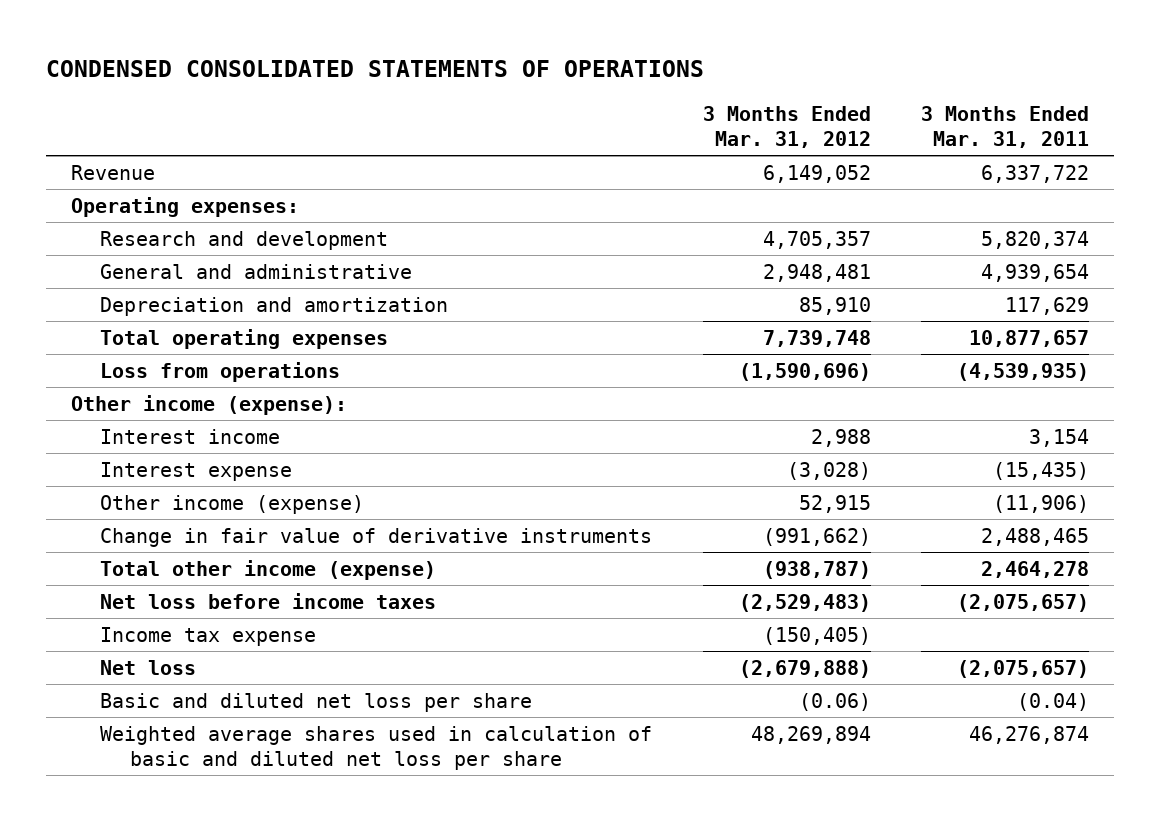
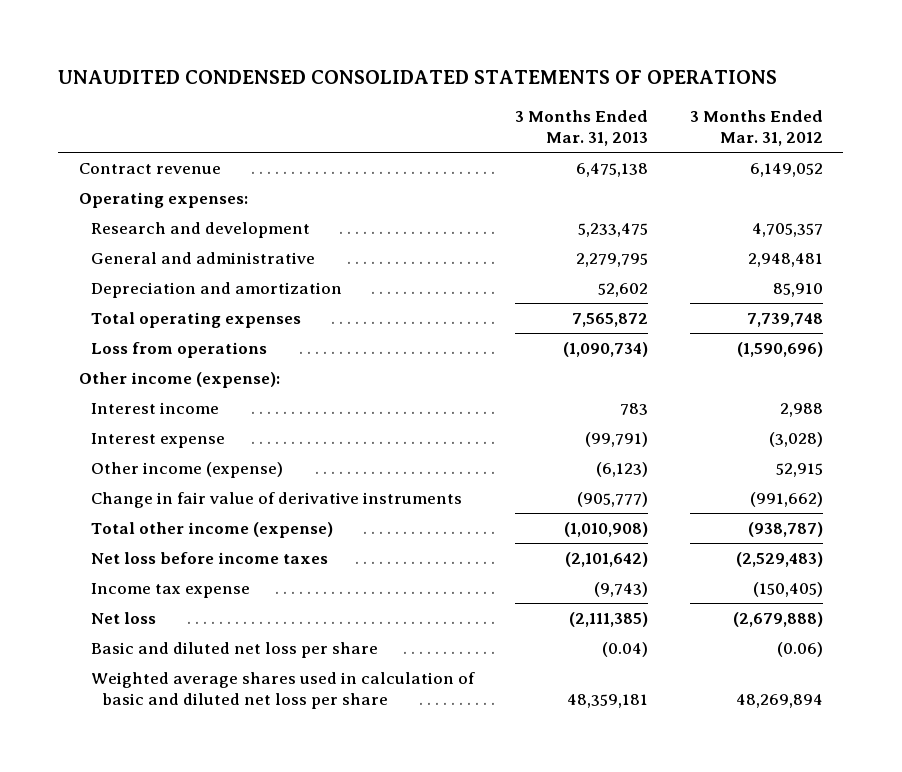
[46,59,705,77] CONDENSED CONSOLIDATED STATEMENTS OF OPERATIONS -> [58,70,778,85] UNAUDITED CONDENSED CONSOLIDATED STATEMENTS OF OPERATIONS
[920,105,1089,148] 3 Months Ended Mar. 31, 2011 -> none
none -> [515,110,649,147] 3 Months Ended Mar. 31, 2013
[71,164,156,180] Revenue -> [78,162,221,174] Contract revenue

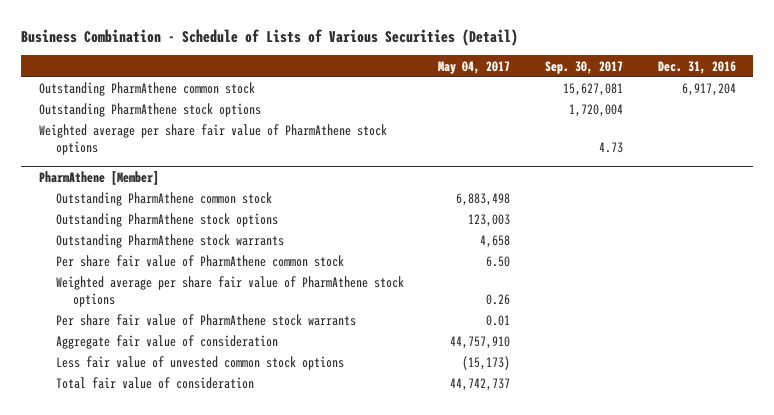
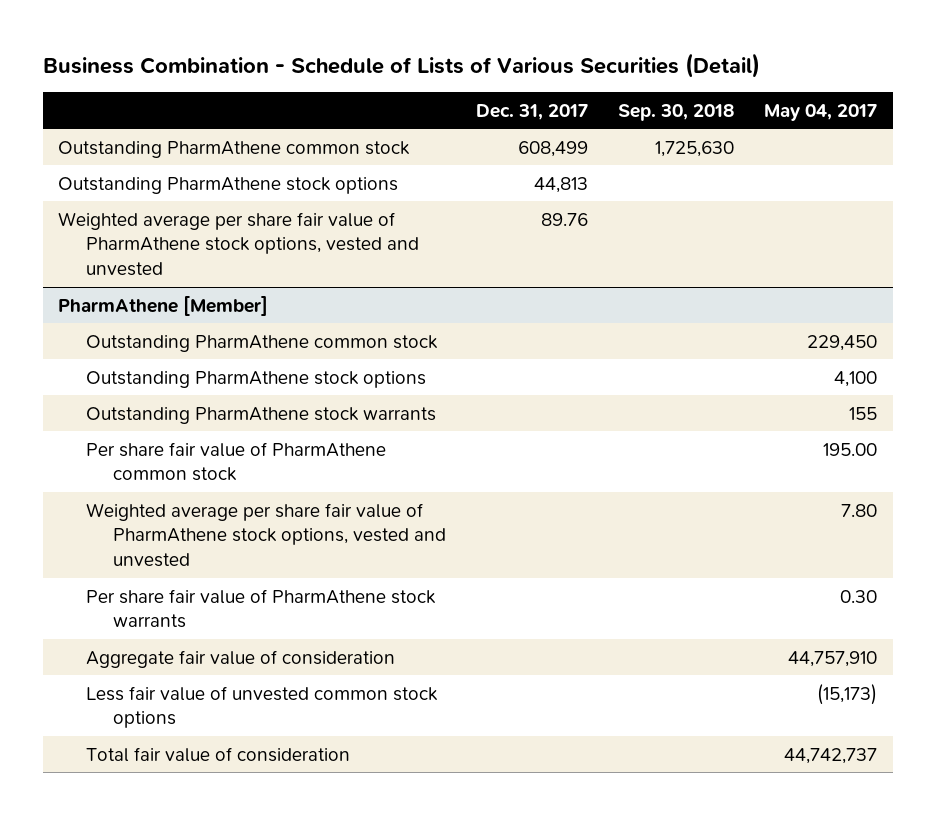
[545,60,624,74] Sep. 30, 2017 -> none
[657,60,736,74] Dec. 31, 2016 -> none
none -> [476,103,589,120] Dec. 31, 2017
none -> [618,103,735,121] Sep. 30, 2018
[38,124,387,156] Weighted average per share fair value of PharmAthene stock options -> [58,211,419,277] Weighted average per share fair value of PharmAthene stock options, vested and unvested
[456,193,511,207] 6,883,498 -> [807,334,878,351] 229,450
[468,214,511,228] 123,003 -> [834,370,878,387] 4,100
[480,235,511,249] 4,658 -> [849,406,878,420] 155
[486,256,511,268] 6.50 -> [823,442,878,456] 195.00
[55,276,404,308] Weighted average per share fair value of PharmAthene stock options -> [85,502,447,568] Weighted average per share fair value of PharmAthene stock options, vested and unvested
[486,294,511,306] 0.26 -> [841,503,878,517] 7.80
[486,315,511,327] 0.01 -> [840,589,878,603] 0.30

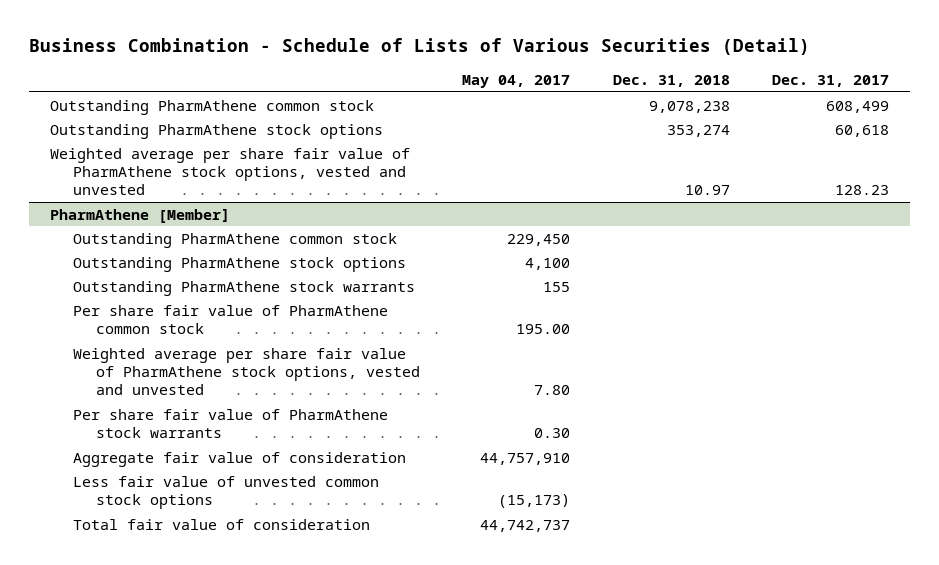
[618,103,735,121] Sep. 30, 2018 -> none
none -> [612,75,730,88] Dec. 31, 2018
[534,176,589,193] 44,813 -> [835,124,890,137] 60,618
[541,212,589,226] 89.76 -> [835,185,890,196] 128.23

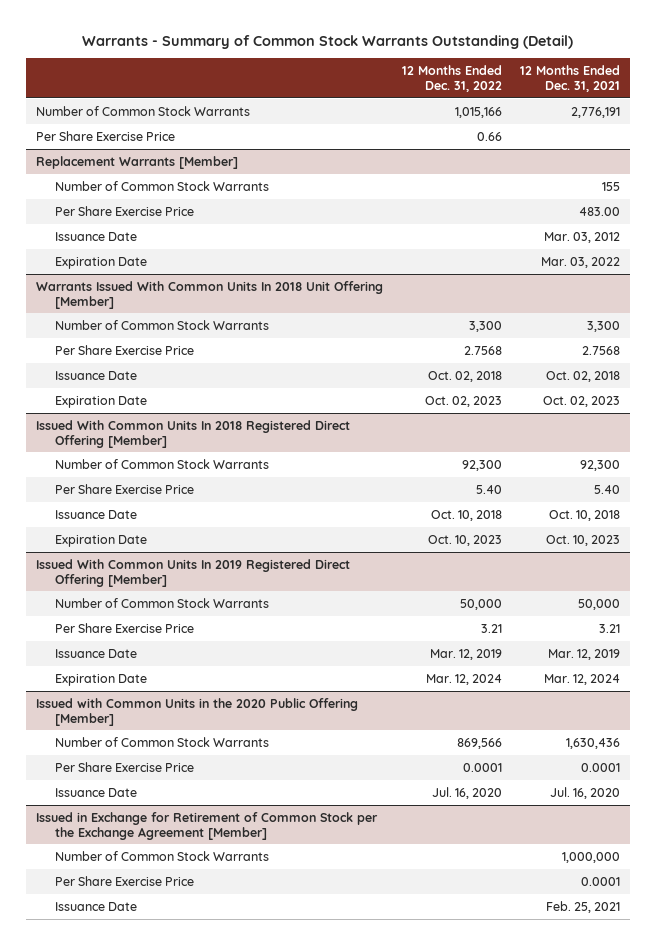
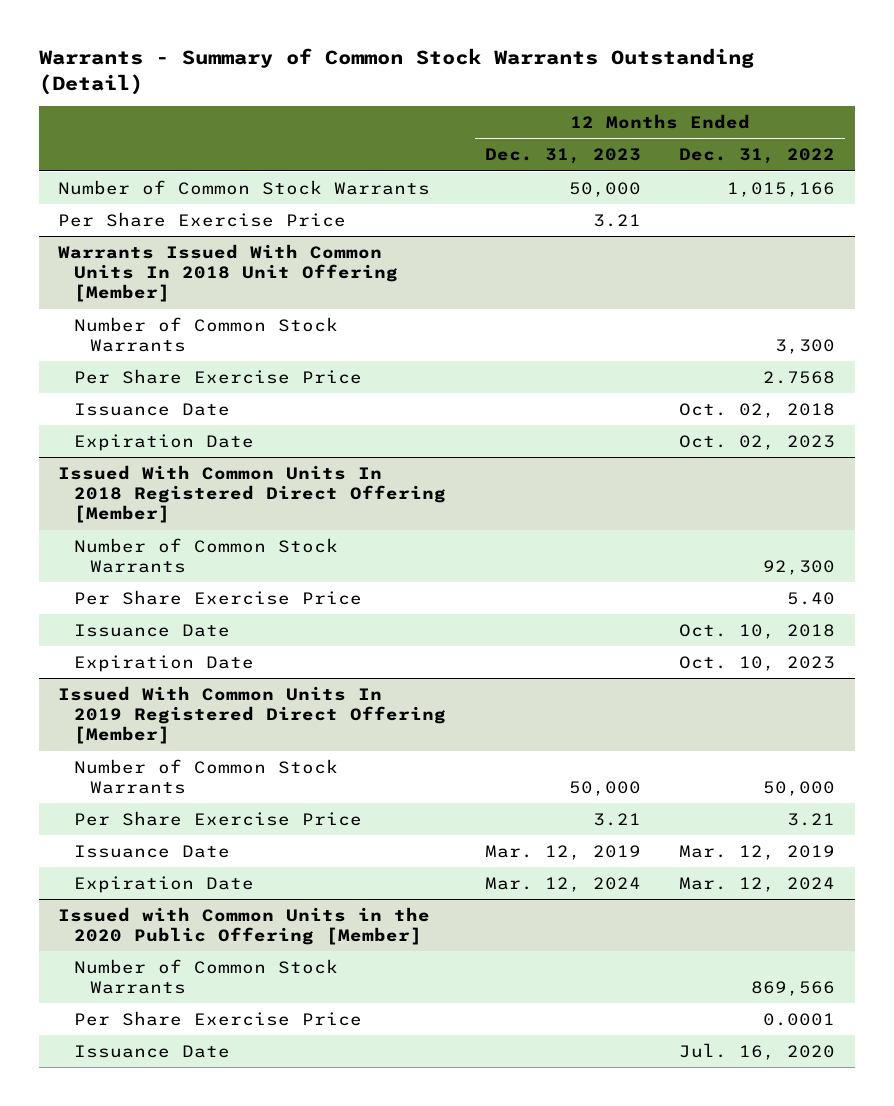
[520,64,621,92] 12 Months Ended Dec. 31, 2021 -> none
none -> [484,148,641,165] Dec. 31, 2023
[35,130,175,141] Per Share Exercise Price -> none
[35,155,238,169] Replacement Warrants [Member] -> none
[54,180,269,191] Number of Common Stock Warrants -> none
[54,231,137,241] Issuance Date -> none
[54,256,147,269] Expiration Date -> none
[35,811,378,840] Issued in Exchange for Retirement of Common Stock per the Exchange Agreement [Member] -> none
[54,850,269,861] Number of Common Stock Warrants -> none
[54,875,194,886] Per Share Exercise Price -> none
[54,901,137,911] Issuance Date -> none

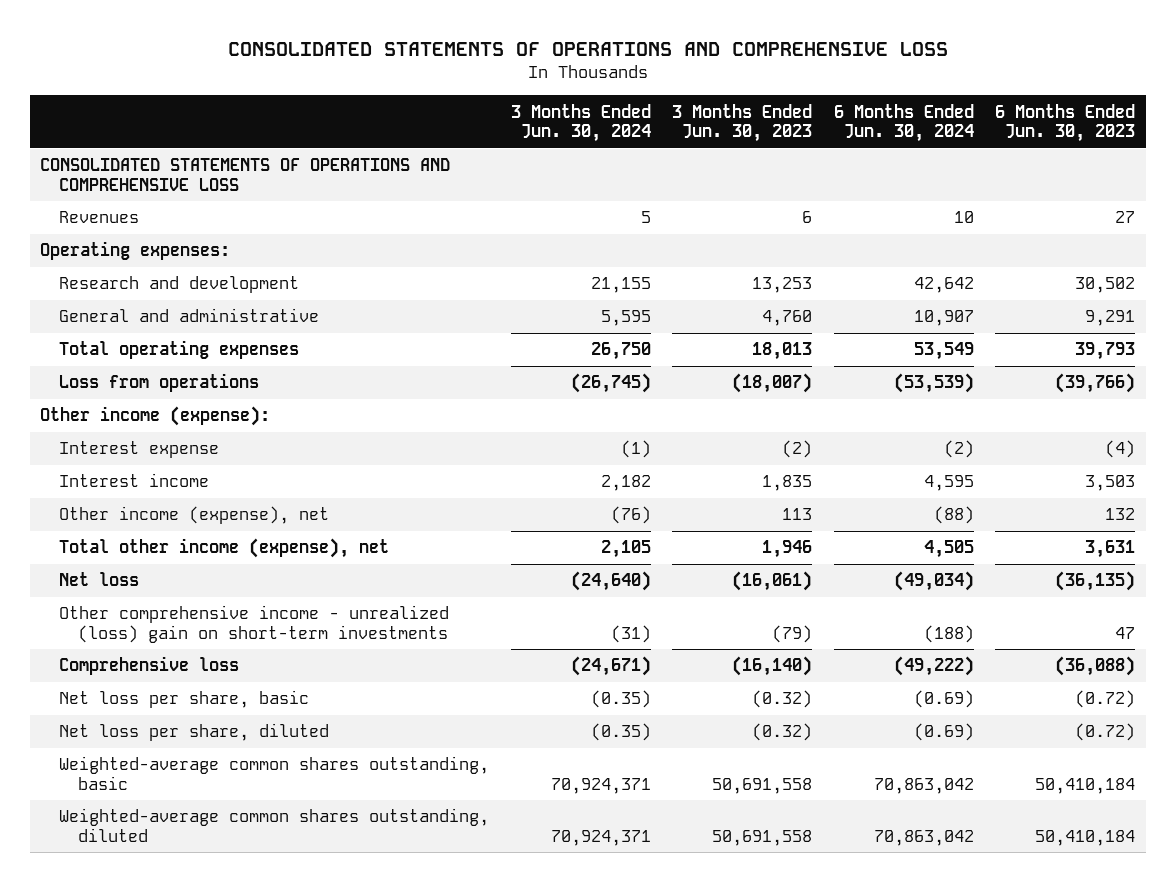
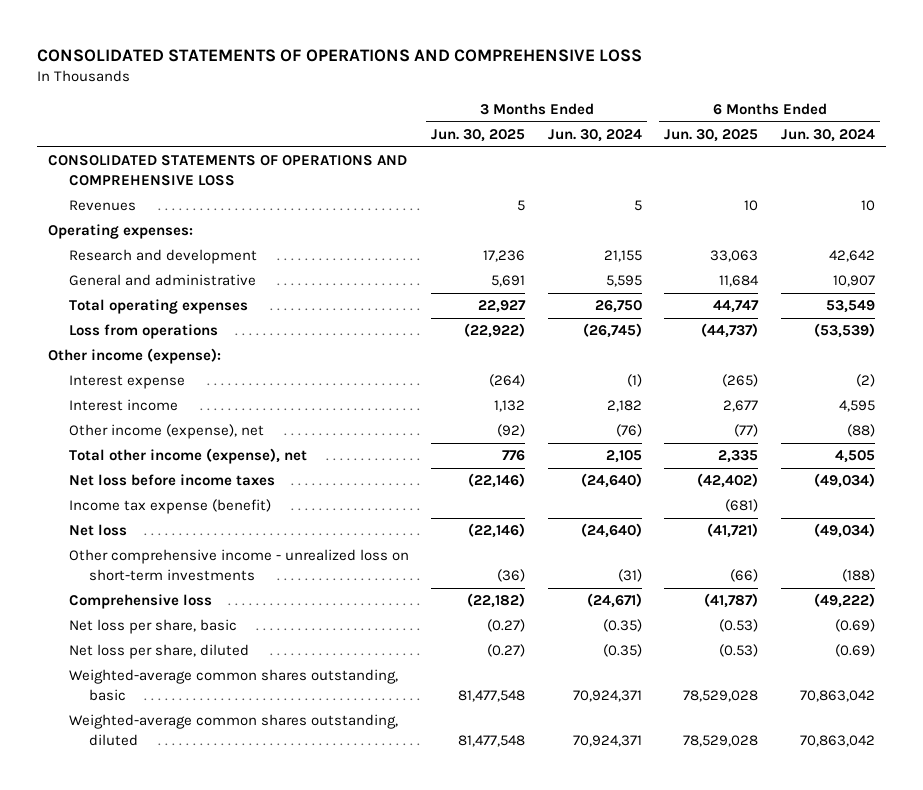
[672,103,813,143] 3 Months Ended Jun. 30, 2023 -> none
[994,103,1135,143] 6 Months Ended Jun. 30, 2023 -> none
none -> [431,129,526,143] Jun. 30, 2025
none -> [664,129,759,143] Jun. 30, 2025
none -> [68,474,275,487] Net loss before income taxes
none -> [68,499,271,515] Income tax expense (benefit)
[59,605,450,643] Other comprehensive income - unrealized (loss) gain on short-term investments -> [68,549,409,582] Other comprehensive income - unrealized loss on short-term investments

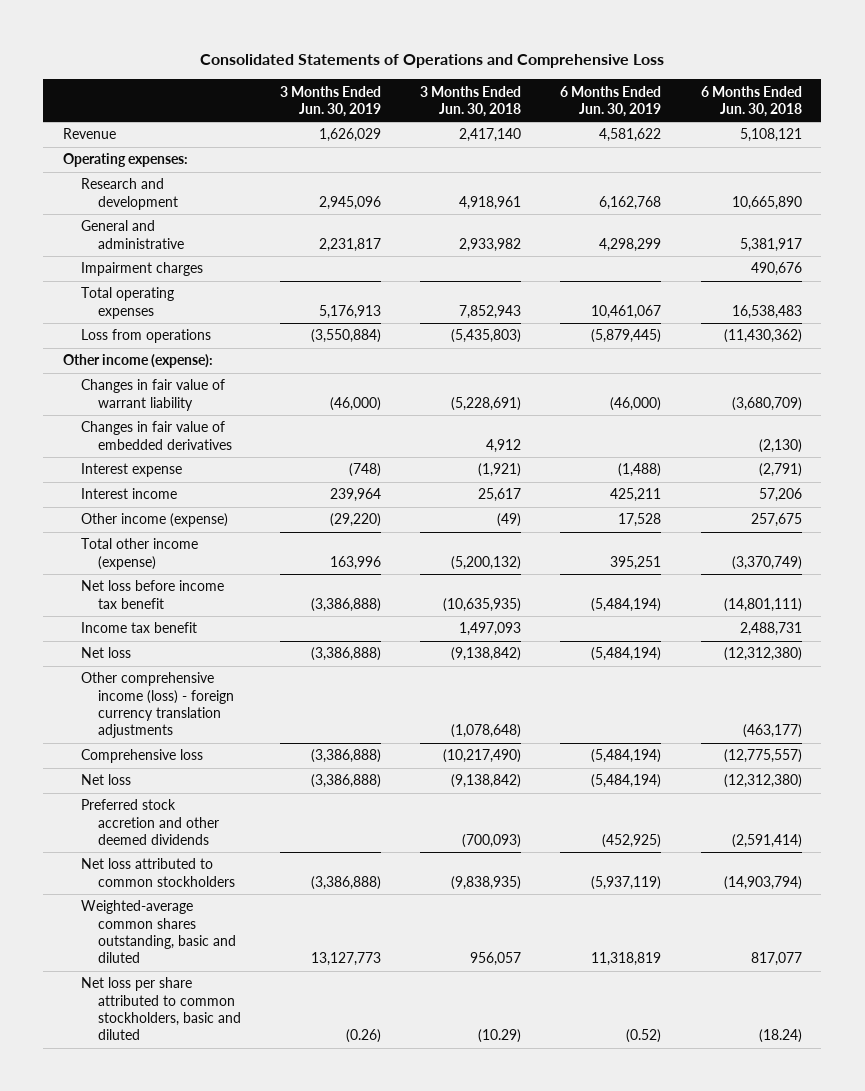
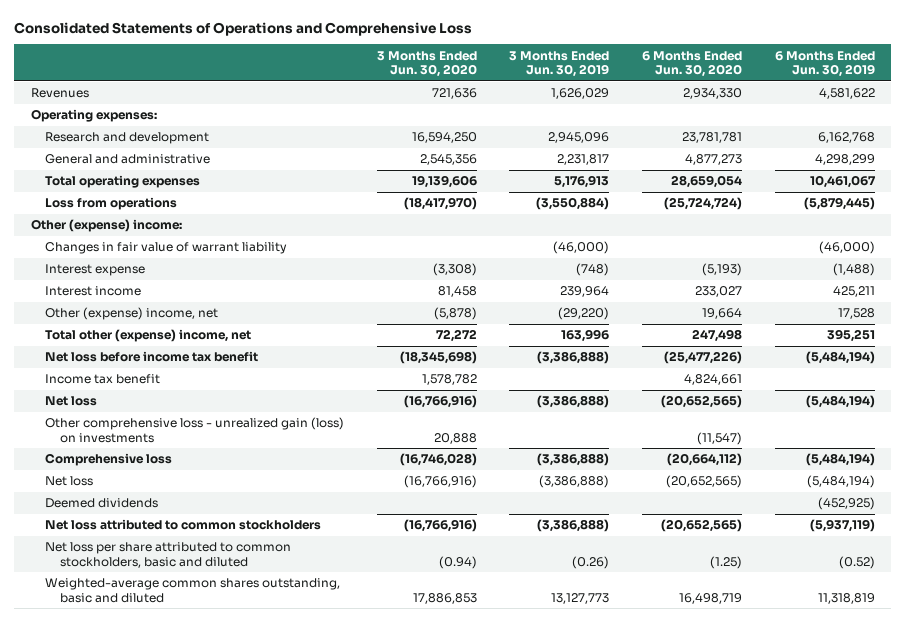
[420,85,522,118] 3 Months Ended Jun. 30, 2018 -> none
[700,85,802,118] 6 Months Ended Jun. 30, 2018 -> none
none -> [376,50,477,77] 3 Months Ended Jun. 30, 2020
none -> [642,50,743,77] 6 Months Ended Jun. 30, 2020
[63,128,117,140] Revenue -> [30,88,89,99] Revenues
[80,262,203,277] Impairment charges -> none
[63,354,214,369] Other income (expense): -> [30,219,182,233] Other (expense) income:
[80,421,233,450] Changes in fair value of embedded derivatives -> none
[80,513,228,528] Other income (expense) -> [45,307,219,321] Other (expense) income, net
[80,538,198,570] Total other income (expense) -> [45,329,252,343] Total other (expense) income, net
[80,672,235,739] Other comprehensive income (loss) - foreign currency translation adjustments -> none
none -> [45,417,345,443] Other comprehensive loss - unrealized gain (loss) on investments
[80,799,220,846] Preferred stock accretion and other deemed dividends -> [45,498,159,509] Deemed dividends
[80,900,237,964] Weighted-average common shares outstanding, basic and diluted -> [45,578,341,603] Weighted-average common shares outstanding, basic and diluted

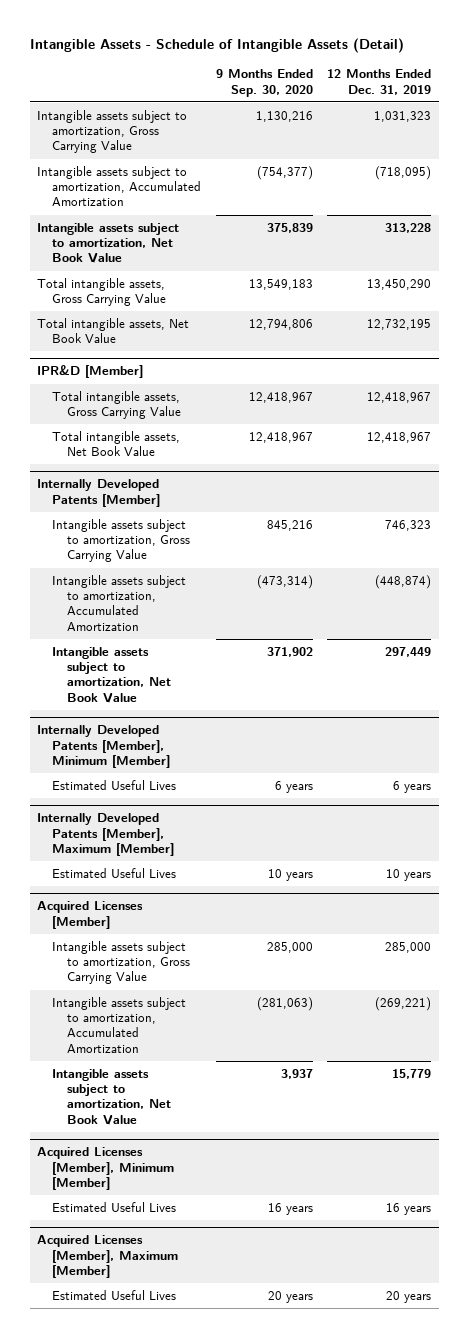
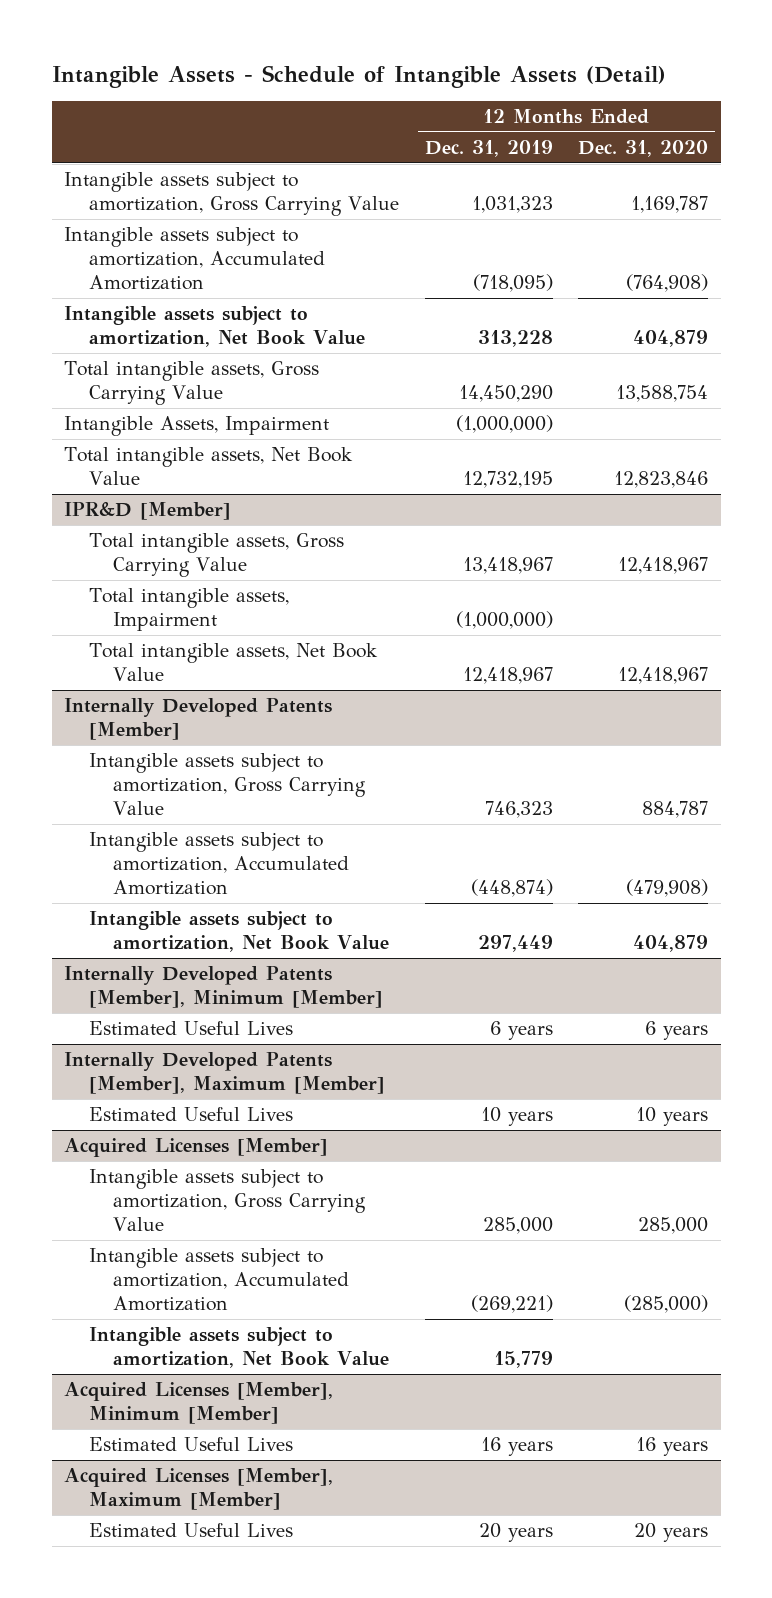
[215,69,313,97] 9 Months Ended Sep. 30, 2020 -> none
none -> [578,140,709,158] Dec. 31, 2020
[367,278,432,290] 13,450,290 -> [458,385,553,403] 14,450,290
none -> [64,416,330,437] Intangible Assets, Impairment
[367,391,432,403] 12,418,967 -> [462,557,553,575] 13,418,967
none -> [88,588,289,632] Total intangible assets, Impairment

